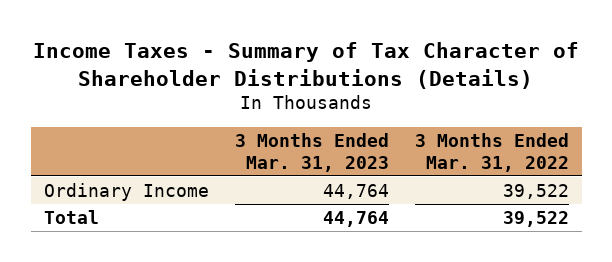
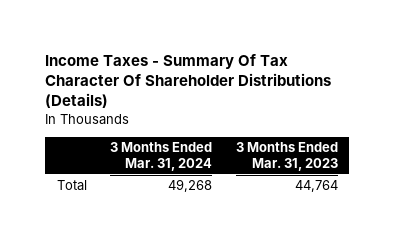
[33,42,580,89] Income Taxes - Summary of Tax Character of Shareholder Distributions (Details) -> [45,53,332,109] Income Taxes - Summary Of Tax Character Of Shareholder Distributions (Details)
[414,133,569,172] 3 Months Ended Mar. 31, 2022 -> none
none -> [110,142,213,172] 3 Months Ended Mar. 31, 2024
[43,183,209,202] Ordinary Income -> none

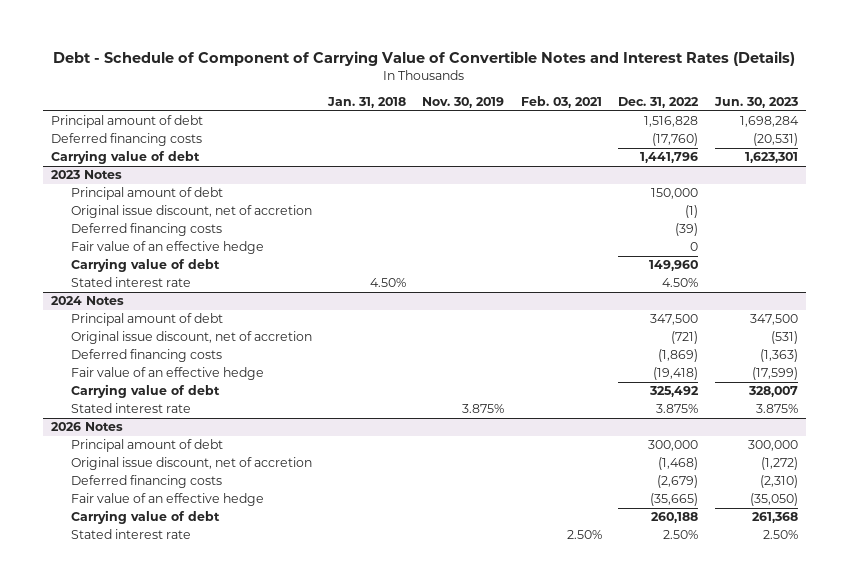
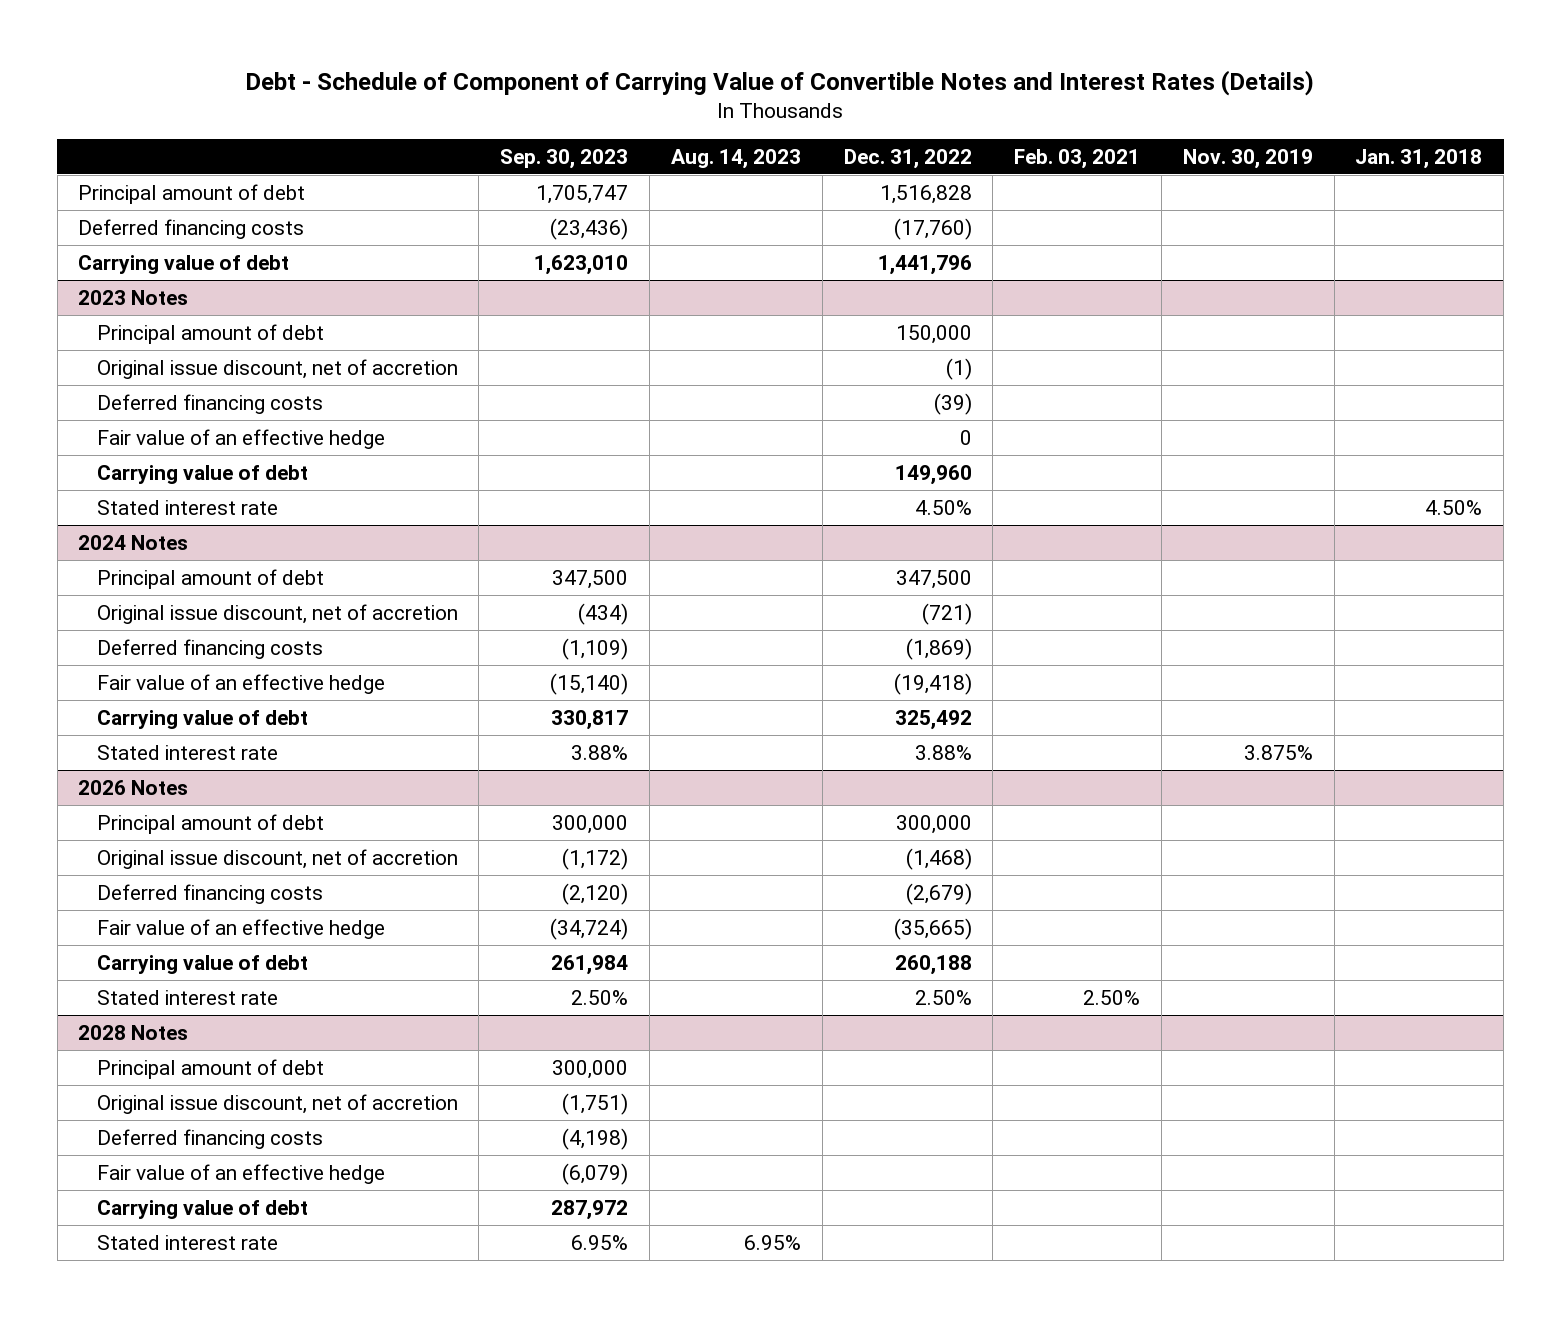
[713,97,798,109] Jun. 30, 2023 -> none
none -> [500,148,629,169] Sep. 30, 2023
none -> [670,148,801,169] Aug. 14, 2023
[656,404,699,414] 3.875% -> [914,744,972,760] 3.88%
none -> [78,1024,189,1040] 2028 Notes
none -> [96,1058,324,1079] Principal amount of debt
none -> [96,1093,458,1114] Original issue discount, net of accretion
none -> [96,1128,323,1149] Deferred financing costs
none -> [96,1163,385,1184] Fair value of an effective hedge
none -> [96,1199,308,1219] Carrying value of debt
none -> [96,1234,278,1250] Stated interest rate

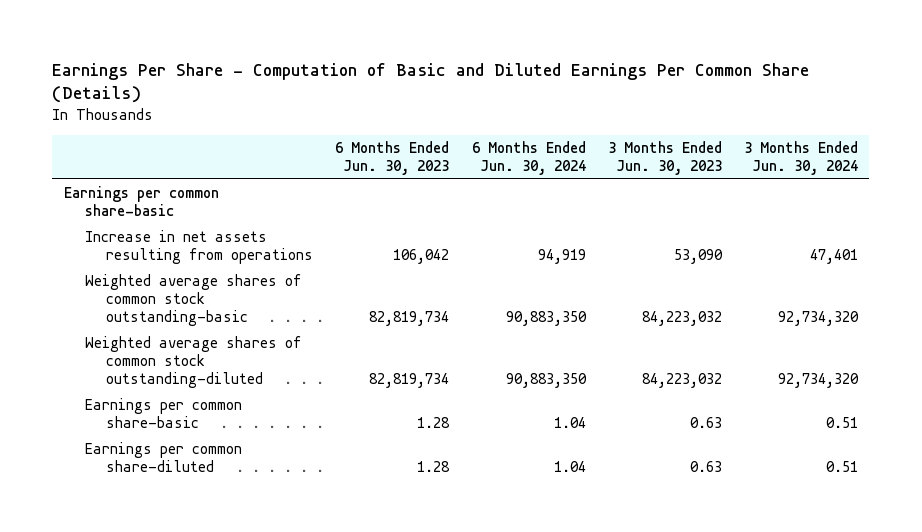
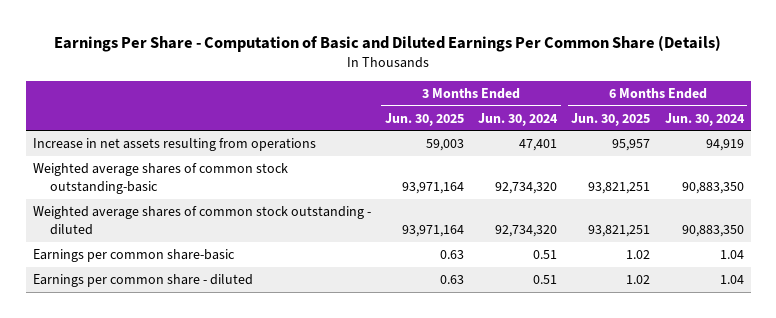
[335,141,450,176] 6 Months Ended Jun. 30, 2023 -> none
[607,141,722,176] 3 Months Ended Jun. 30, 2023 -> none
none -> [384,112,464,126] Jun. 30, 2025
none -> [571,112,651,126] Jun. 30, 2025
[63,185,219,217] Earnings per common share-basic -> none
[84,335,302,389] Weighted average shares of common stock outstanding-diluted -> [32,205,371,236] Weighted average shares of common stock outstanding - diluted
[84,441,242,473] Earnings per common share-diluted -> [32,273,253,287] Earnings per common share - diluted

